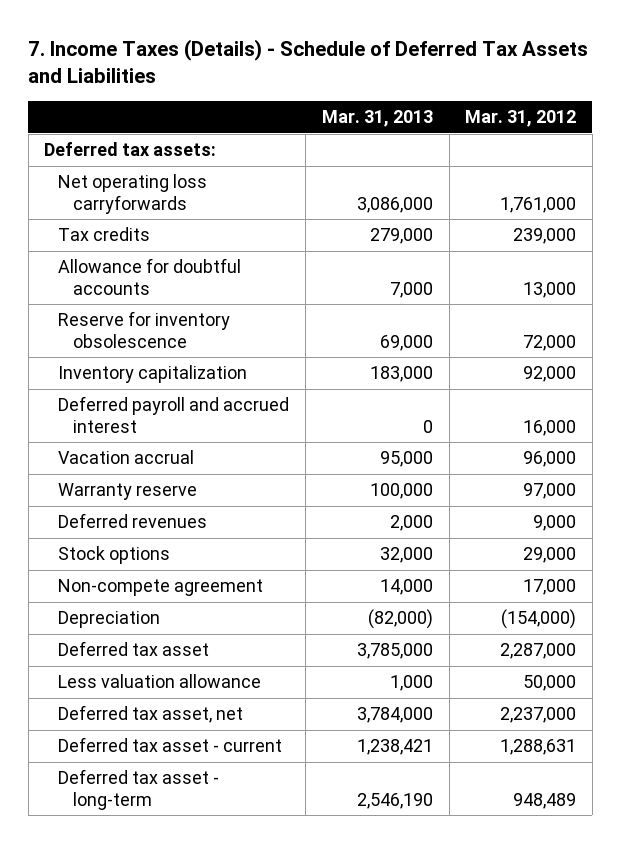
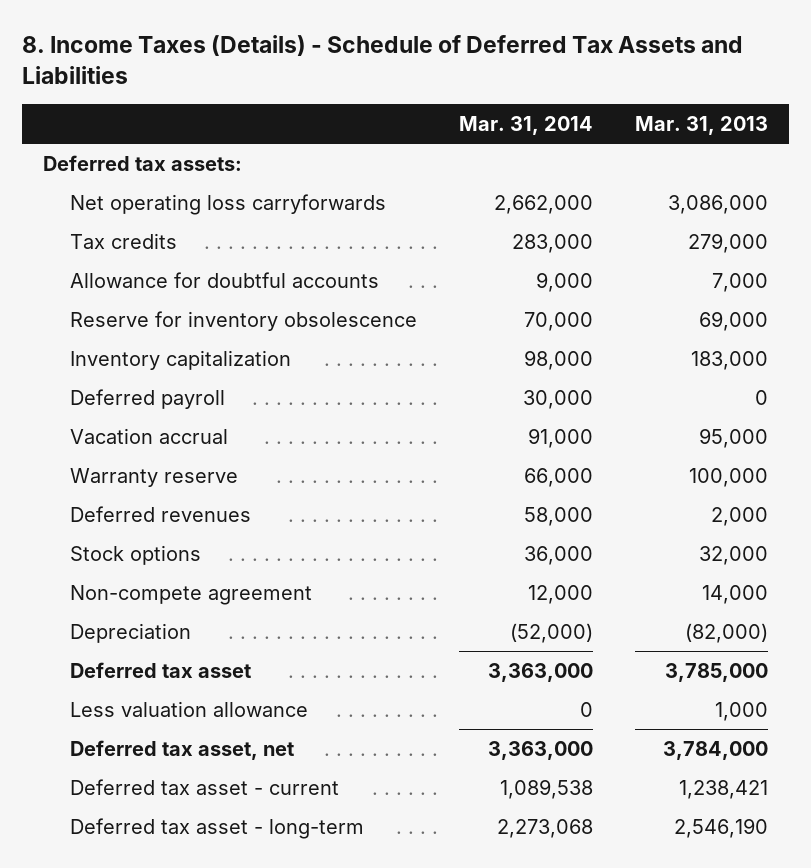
[28,38,589,84] 7. Income Taxes (Details) - Schedule of Deferred Tax Assets and Liabilities -> [21,34,743,85] 8. Income Taxes (Details) - Schedule of Deferred Tax Assets and Liabilities
[465,110,577,128] Mar. 31, 2012 -> none
none -> [458,116,593,136] Mar. 31, 2014
[58,396,290,433] Deferred payroll and accrued interest -> [69,388,225,409] Deferred payroll

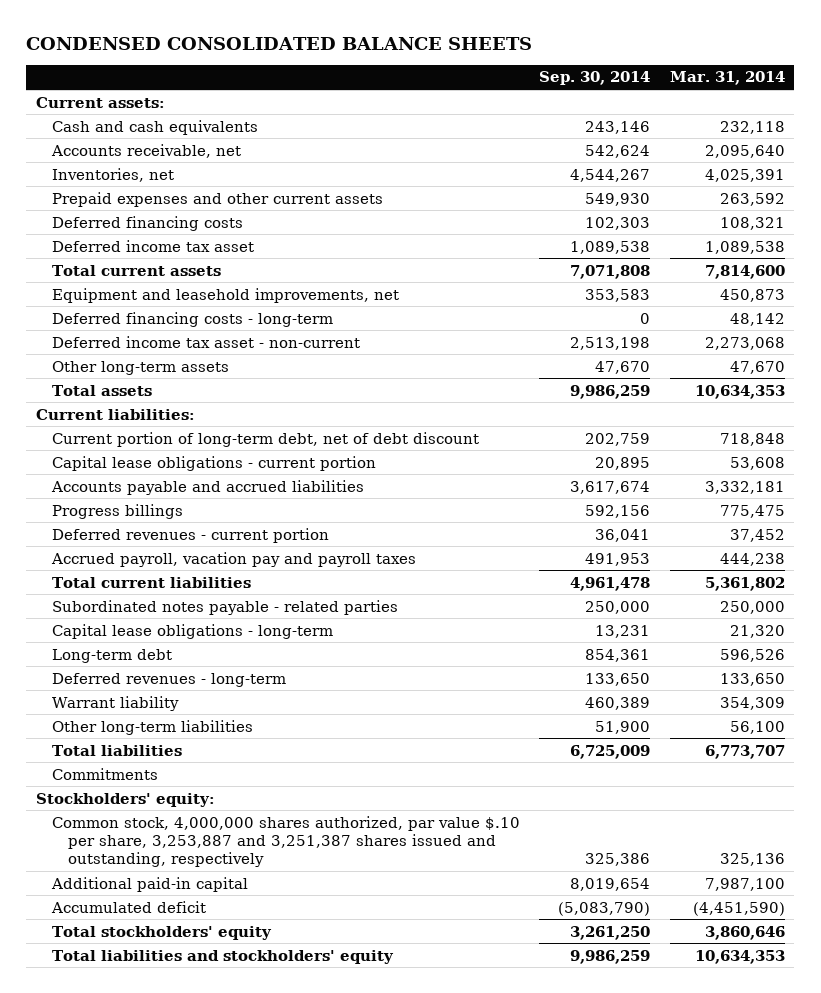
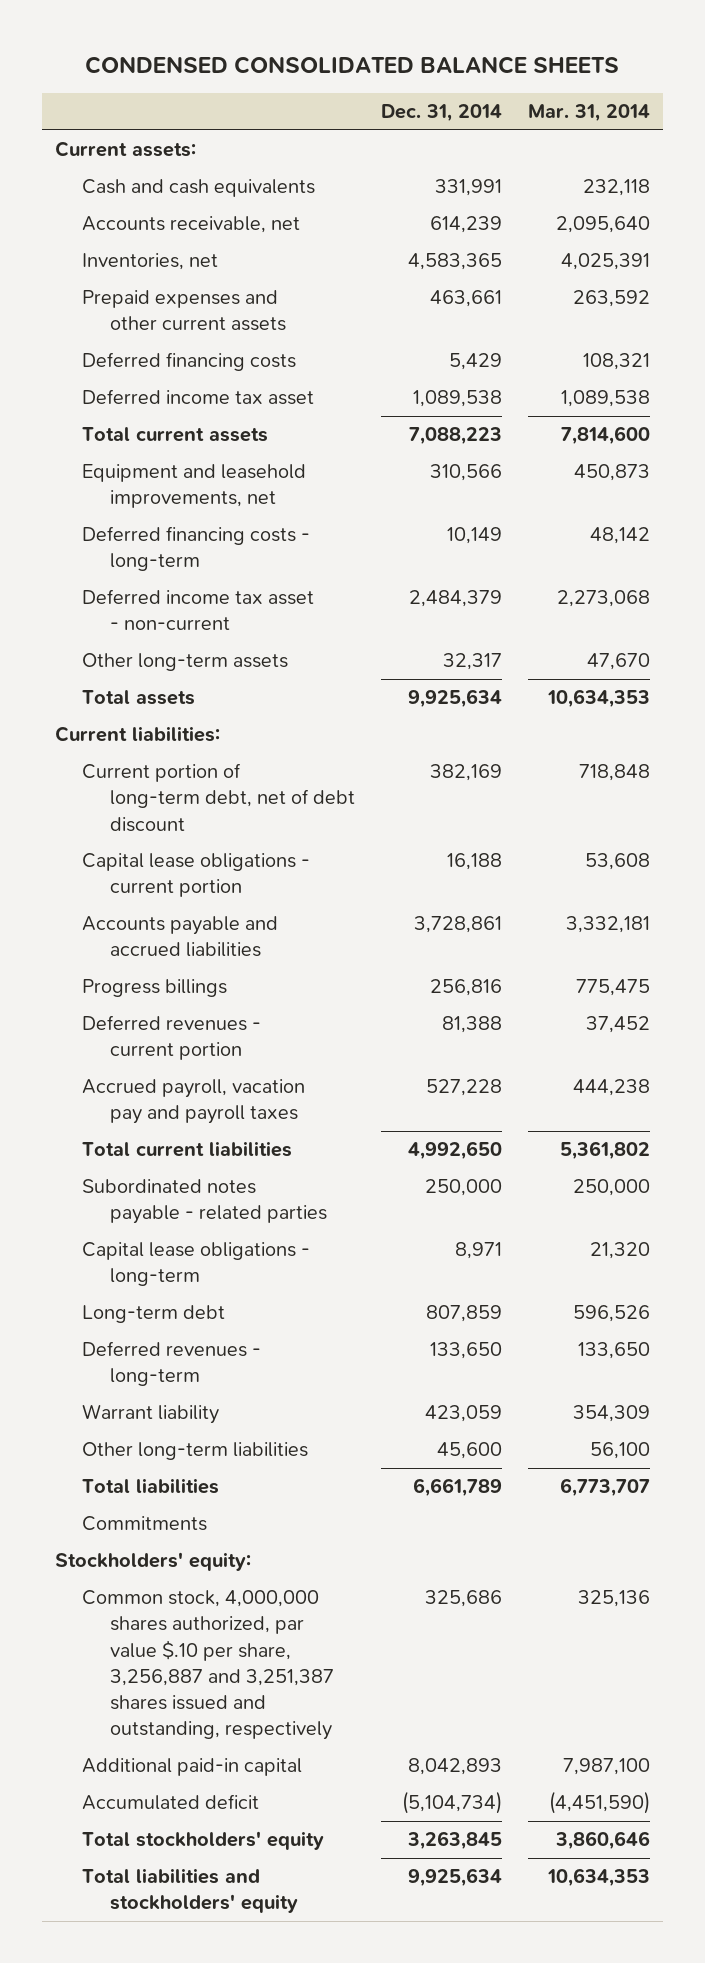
[539,71,651,86] Sep. 30, 2014 -> none
none -> [381,104,503,123] Dec. 31, 2014
[52,815,521,868] Common stock, 4,000,000 shares authorized, par value $.10 per share, 3,253,887 and 3,251,387 shares issued and outstanding, respectively -> [82,1590,334,1741] Common stock, 4,000,000 shares authorized, par value $.10 per share, 3,256,887 and 3,251,387 shares issued and outstanding, respectively

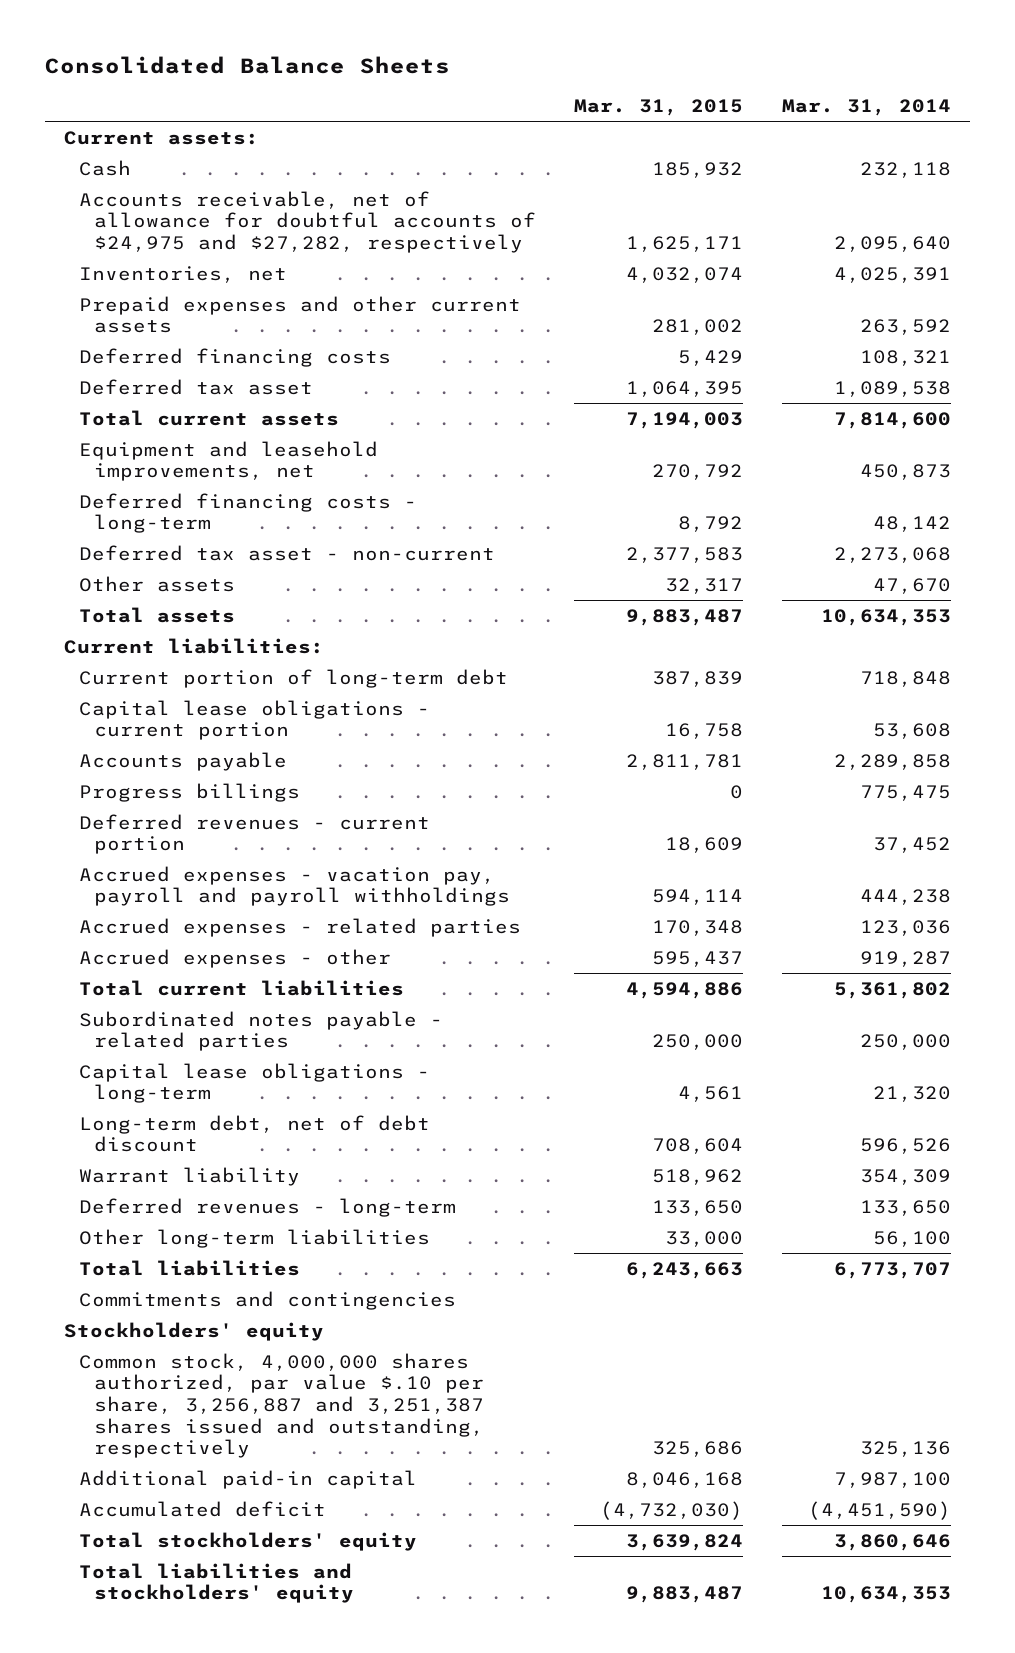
[85,55,620,74] CONDENSED CONSOLIDATED BALANCE SHEETS -> [44,55,450,74] Consolidated Balance Sheets
[381,104,503,123] Dec. 31, 2014 -> none
none -> [574,99,744,117] Mar. 31, 2015
[82,179,316,198] Cash and cash equivalents -> [78,159,131,176] Cash
[82,216,301,234] Accounts receivable, net -> [78,190,536,253] Accounts receivable, net of allowance for doubtful accounts of $24,975 and $27,282, respectively
[82,389,315,406] Deferred income tax asset -> [78,378,313,395] Deferred tax asset
[82,589,315,631] Deferred income tax asset - non-current -> [78,544,495,561] Deferred tax asset - non-current
[82,653,289,672] Other long-term assets -> [78,575,235,592] Other assets
[82,763,355,832] Current portion of long-term debt, net of debt discount -> [78,668,508,688] Current portion of long-term debt
[82,916,279,958] Accounts payable and accrued liabilities -> none
none -> [78,751,287,771] Accounts payable
[82,1079,306,1125] Accrued payroll, vacation pay and payroll taxes -> [78,865,510,907] Accrued expenses - vacation pay, payroll and payroll withholdings
none -> [78,917,521,937] Accrued expenses - related parties
none -> [78,948,391,968] Accrued expenses - other
[82,1305,226,1324] Long-term debt -> [78,1114,430,1153] Long-term debt, net of debt discount
[82,1341,262,1387] Deferred revenues - long-term -> [78,1197,456,1217] Deferred revenues - long-term
[82,1516,208,1532] Commitments -> [78,1290,456,1310] Commitments and contingencies
[54,1552,251,1572] Stockholders' equity: -> [64,1321,325,1341] Stockholders' equity

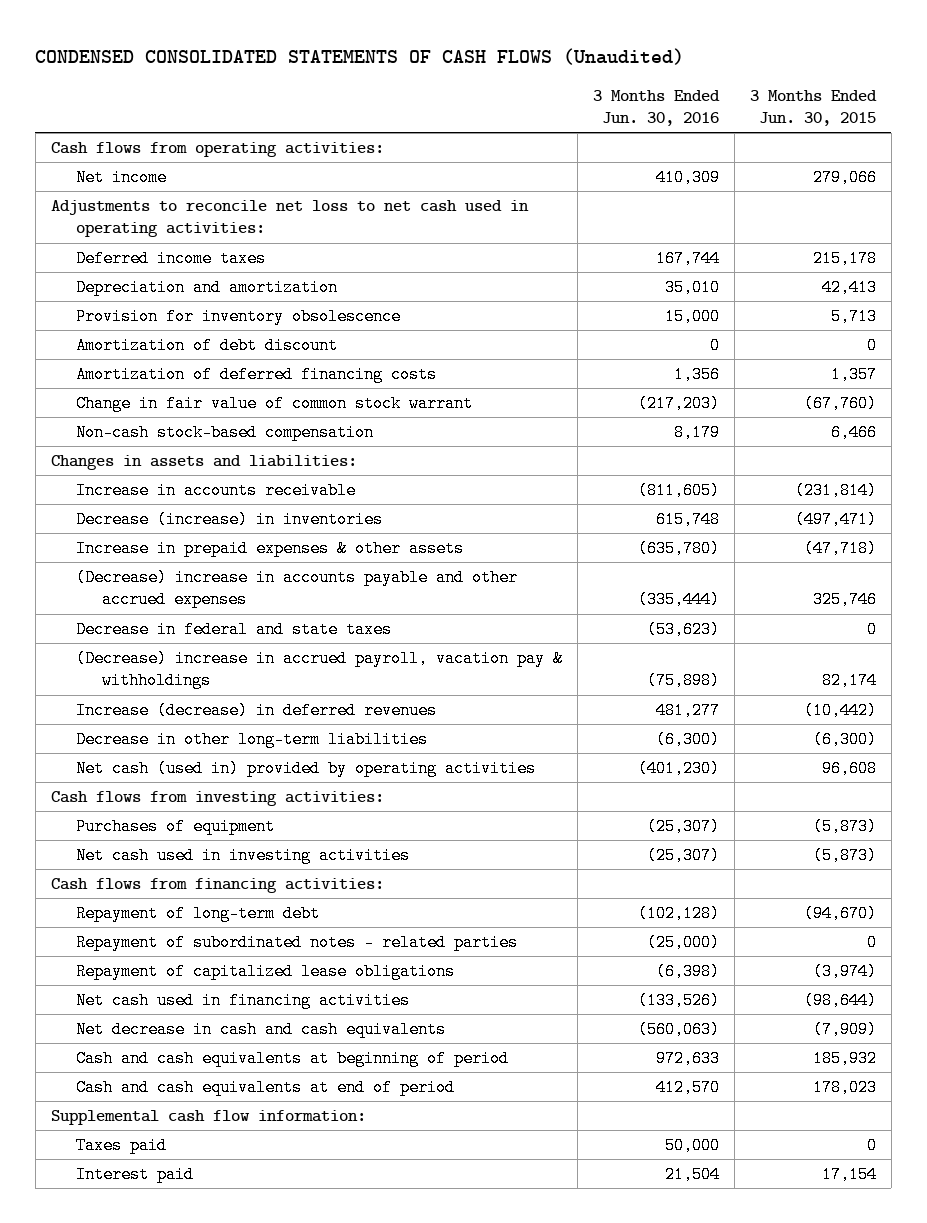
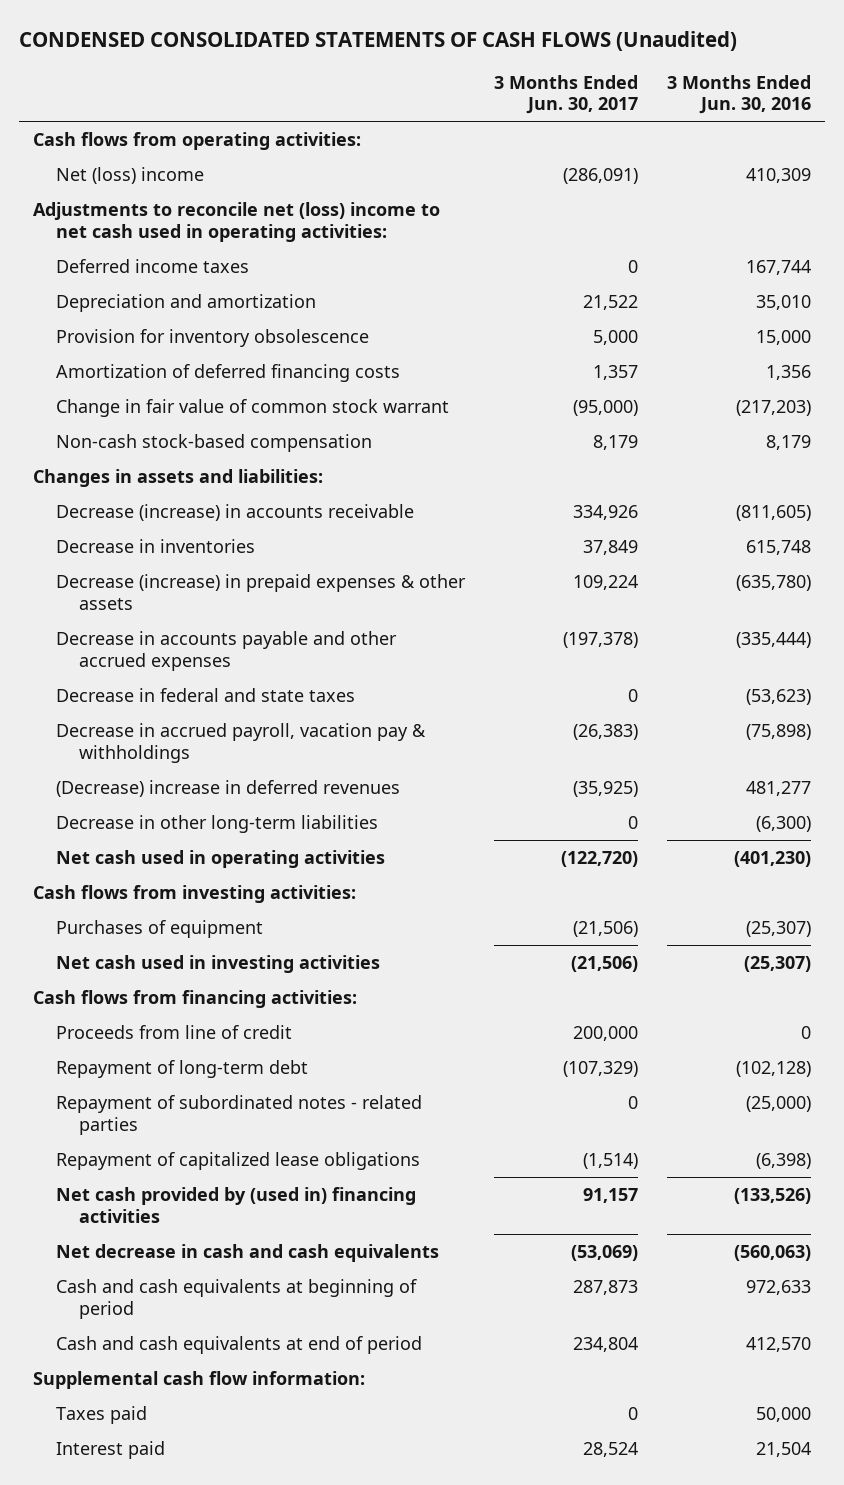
[749,89,877,127] 3 Months Ended Jun. 30, 2015 -> none
none -> [493,74,638,115] 3 Months Ended Jun. 30, 2017
[76,169,168,187] Net income -> [56,166,205,184] Net (loss) income
[50,200,529,238] Adjustments to reconcile net loss to net cash used in operating activities: -> [33,201,441,242] Adjustments to reconcile net (loss) income to net cash used in operating activities:
[76,337,339,355] Amortization of debt discount -> none
[76,482,357,500] Increase in accounts receivable -> [56,503,415,521] Decrease (increase) in accounts receivable
[76,511,384,529] Decrease (increase) in inventories -> [56,538,256,553] Decrease in inventories
[76,540,465,558] Increase in prepaid expenses & other assets -> [56,573,467,610] Decrease (increase) in prepaid expenses & other assets
[76,569,519,609] (Decrease) increase in accounts payable and other accrued expenses -> [56,630,398,671] Decrease in accounts payable and other accrued expenses
[76,650,564,690] (Decrease) increase in accrued payroll, vacation pay & withholdings -> [56,722,427,763] Decrease in accrued payroll, vacation pay & withholdings
[76,702,438,720] Increase (decrease) in deferred revenues -> [56,779,401,797] (Decrease) increase in deferred revenues
[76,760,537,778] Net cash (used in) provided by operating activities -> [56,849,386,868] Net cash used in operating activities
none -> [56,1024,293,1039] Proceeds from line of credit
[76,992,411,1010] Net cash used in financing activities -> [56,1186,417,1223] Net cash provided by (used in) financing activities

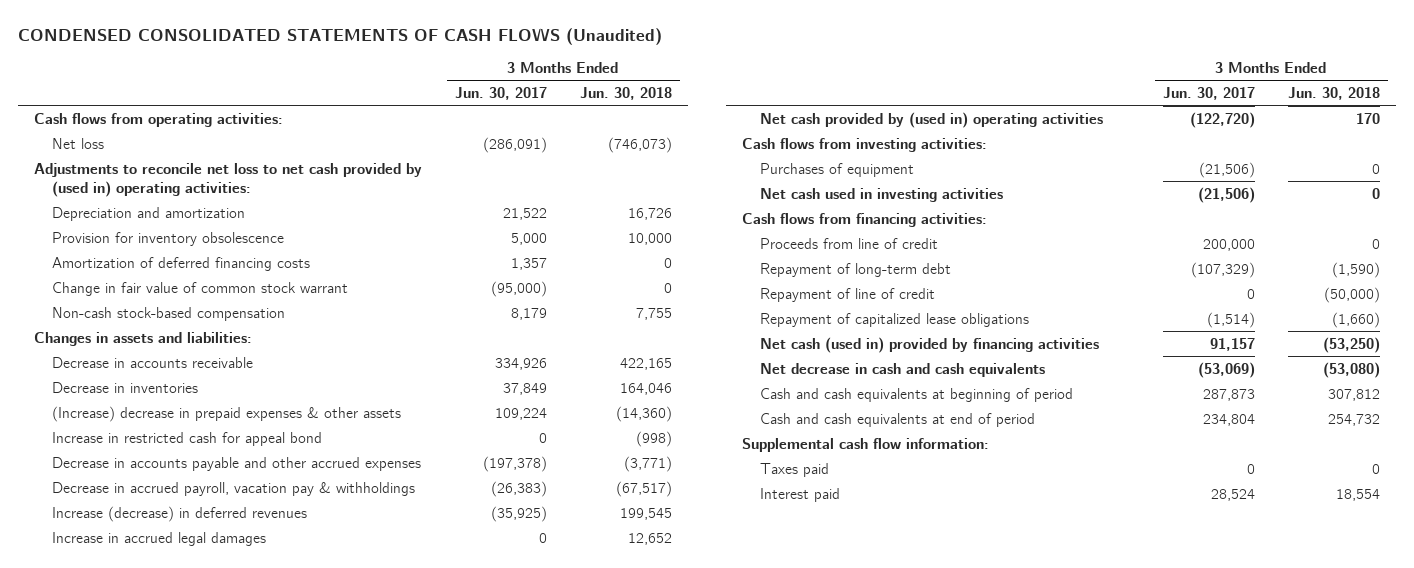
[666,74,811,115] 3 Months Ended Jun. 30, 2016 -> none
none -> [579,87,672,101] Jun. 30, 2018
[56,258,250,273] Deferred income taxes -> none
[56,166,205,184] Net (loss) income -> [51,137,104,149] Net loss
[33,201,441,242] Adjustments to reconcile net (loss) income to net cash used in operating activities: -> [34,162,423,197] Adjustments to reconcile net loss to net cash provided by (used in) operating activities:
[56,503,415,521] Decrease (increase) in accounts receivable -> [51,356,253,368] Decrease in accounts receivable
[56,573,467,610] Decrease (increase) in prepaid expenses & other assets -> [51,405,401,422] (Increase) decrease in prepaid expenses & other assets
none -> [51,431,322,446] Increase in restricted cash for appeal bond
[56,687,356,702] Decrease in federal and state taxes -> none
[56,814,379,833] Decrease in other long-term liabilities -> none
[56,779,401,797] (Decrease) increase in deferred revenues -> [51,505,307,522] Increase (decrease) in deferred revenues
none -> [51,531,266,546] Increase in accrued legal damages
[56,849,386,868] Net cash used in operating activities -> [759,111,1103,128] Net cash provided by (used in) operating activities
[56,1094,423,1135] Repayment of subordinated notes - related parties -> none
none -> [759,287,935,302] Repayment of line of credit
[56,1186,417,1223] Net cash provided by (used in) financing activities -> [759,336,1099,353] Net cash (used in) provided by financing activities

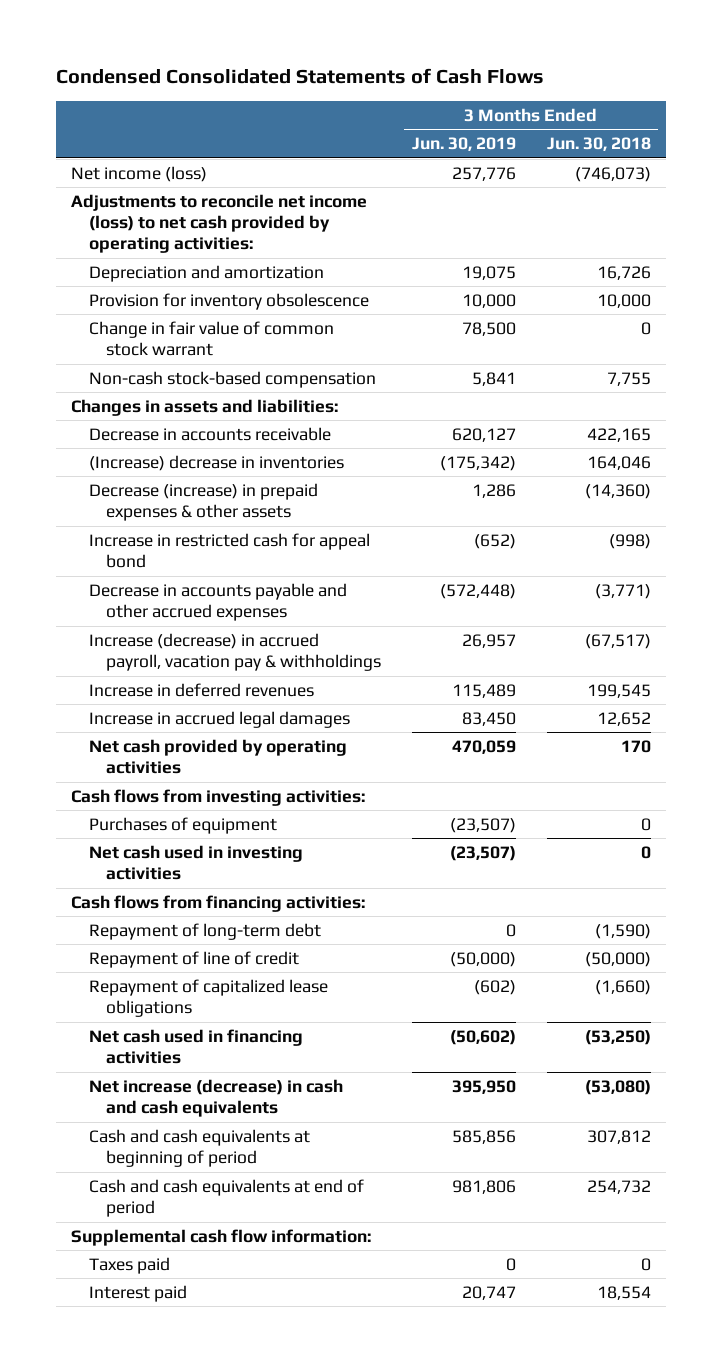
[17,27,662,45] CONDENSED CONSOLIDATED STATEMENTS OF CASH FLOWS (Unaudited) -> [56,68,545,85] Condensed Consolidated Statements of Cash Flows
[454,87,547,101] Jun. 30, 2017 -> none
none -> [412,137,517,152] Jun. 30, 2019
[34,112,284,127] Cash flows from operating activities: -> none
[51,137,104,149] Net loss -> [71,165,208,182] Net income (loss)
[34,162,423,197] Adjustments to reconcile net loss to net cash provided by (used in) operating activities: -> [71,193,368,254] Adjustments to reconcile net income (loss) to net cash provided by operating activities:
[51,256,310,271] Amortization of deferred financing costs -> none
[51,381,198,393] Decrease in inventories -> [88,454,344,471] (Increase) decrease in inventories
[51,405,401,422] (Increase) decrease in prepaid expenses & other assets -> [88,482,318,522] Decrease (increase) in prepaid expenses & other assets
[51,481,415,496] Decrease in accrued payroll, vacation pay & withholdings -> [88,632,382,672] Increase (decrease) in accrued payroll, vacation pay & withholdings
[51,505,307,522] Increase (decrease) in deferred revenues -> [88,682,314,697] Increase in deferred revenues
[759,111,1103,128] Net cash provided by (used in) operating activities -> [88,738,347,775] Net cash provided by operating activities
[759,237,938,249] Proceeds from line of credit -> none
[759,336,1099,353] Net cash (used in) provided by financing activities -> [88,1028,303,1065] Net cash used in financing activities
[759,362,1045,377] Net decrease in cash and cash equivalents -> [88,1078,343,1118] Net increase (decrease) in cash and cash equivalents

